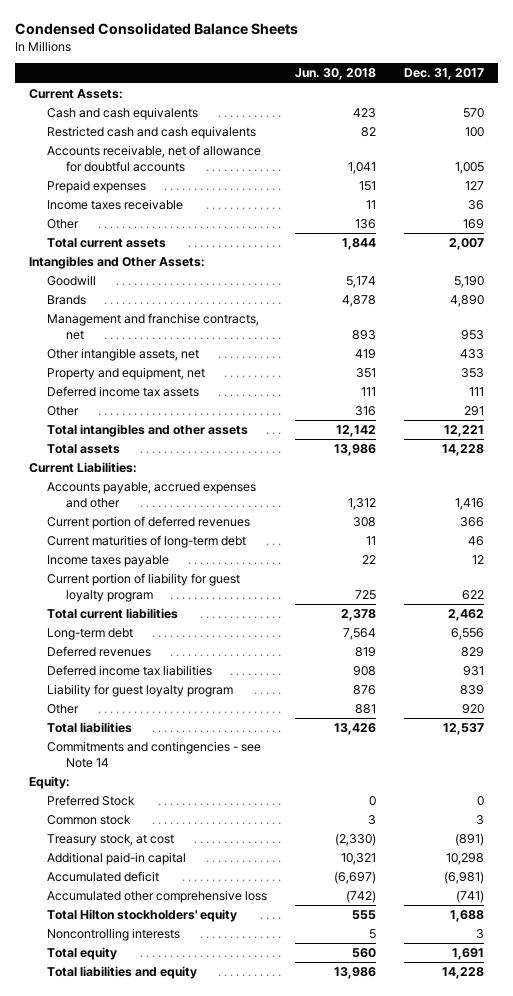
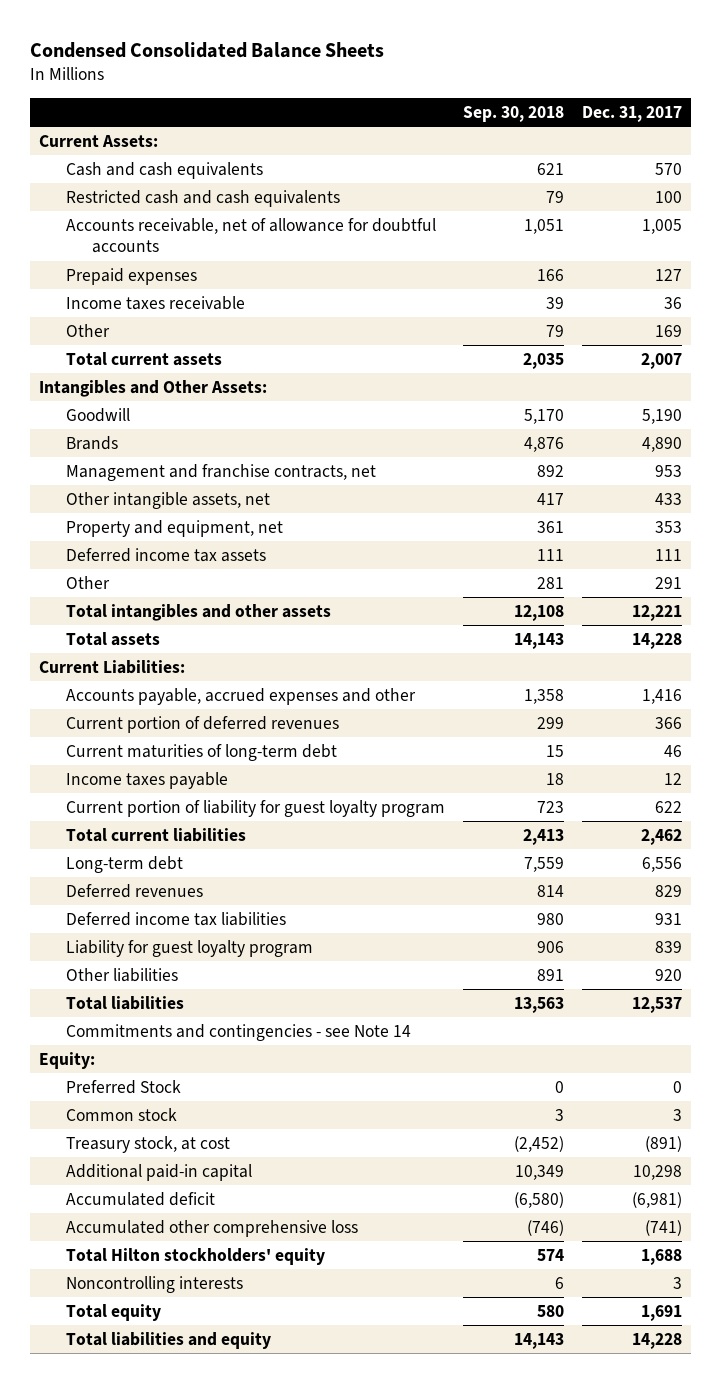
[295,68,377,81] Jun. 30, 2018 -> none
none -> [462,105,564,122] Sep. 30, 2018
[47,704,80,715] Other -> [65,967,178,982] Other liabilities

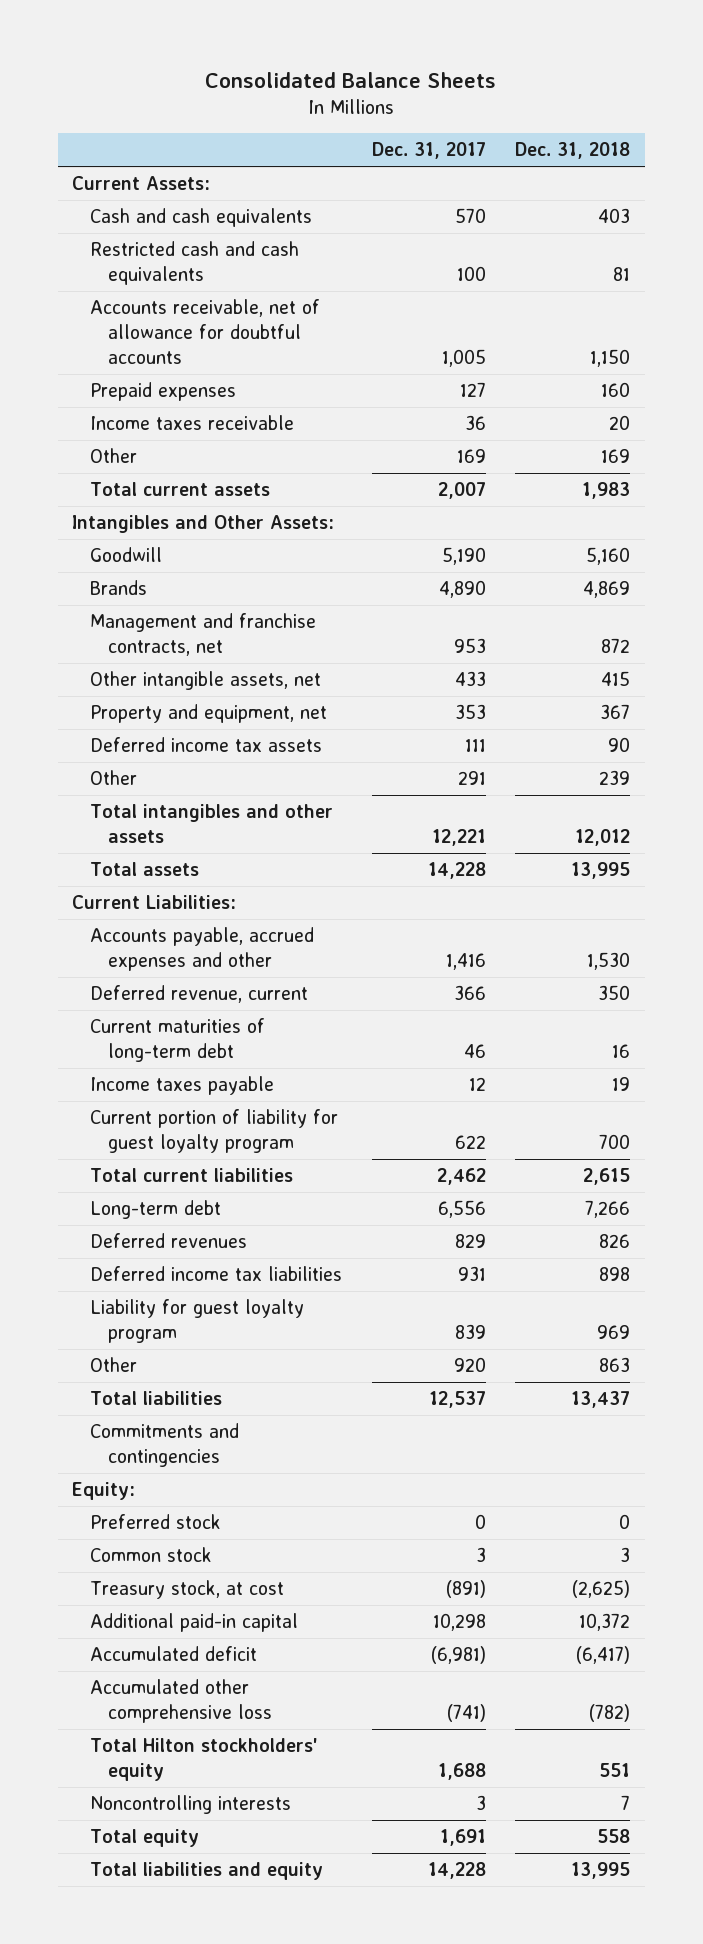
[29,41,384,58] Condensed Consolidated Balance Sheets -> [205,71,497,88] Consolidated Balance Sheets
[462,105,564,122] Sep. 30, 2018 -> none
none -> [515,142,631,160] Dec. 31, 2018
[65,715,339,733] Current portion of deferred revenues -> [90,985,309,1004] Deferred revenue, current
[65,967,178,982] Other liabilities -> [90,1357,138,1373] Other
[65,1023,411,1041] Commitments and contingencies - see Note 14 -> [90,1423,240,1467] Commitments and contingencies
[65,1079,181,1094] Preferred Stock -> [90,1514,222,1530] Preferred stock

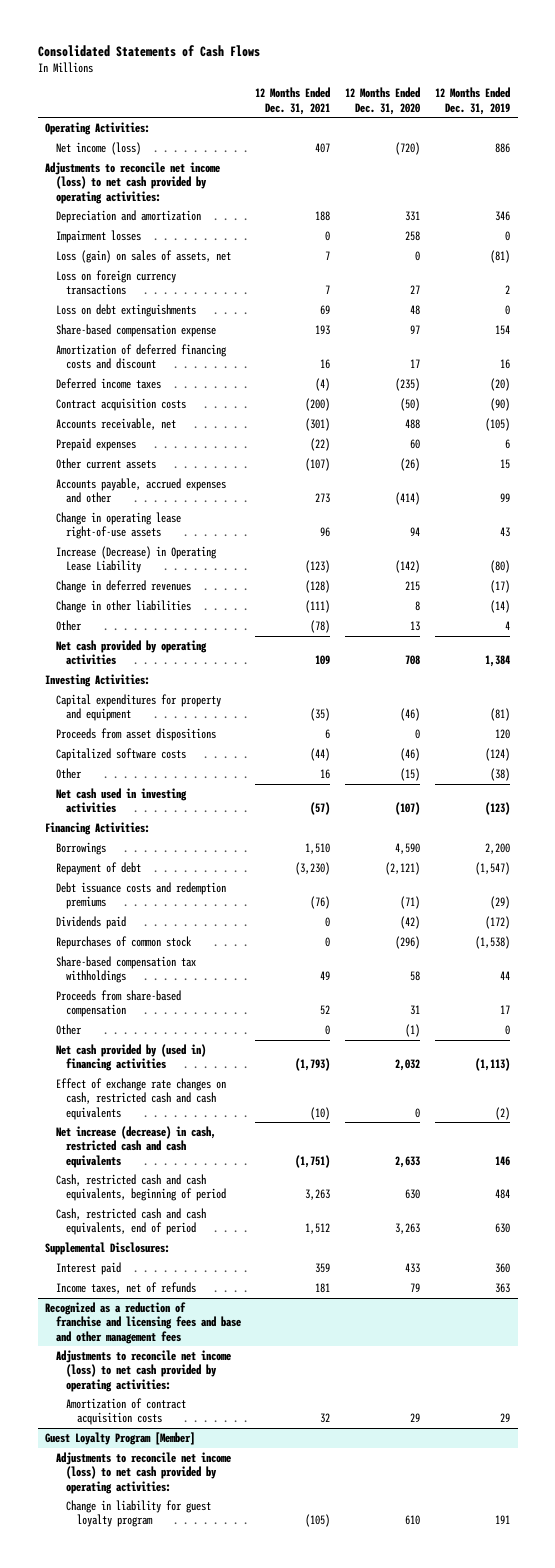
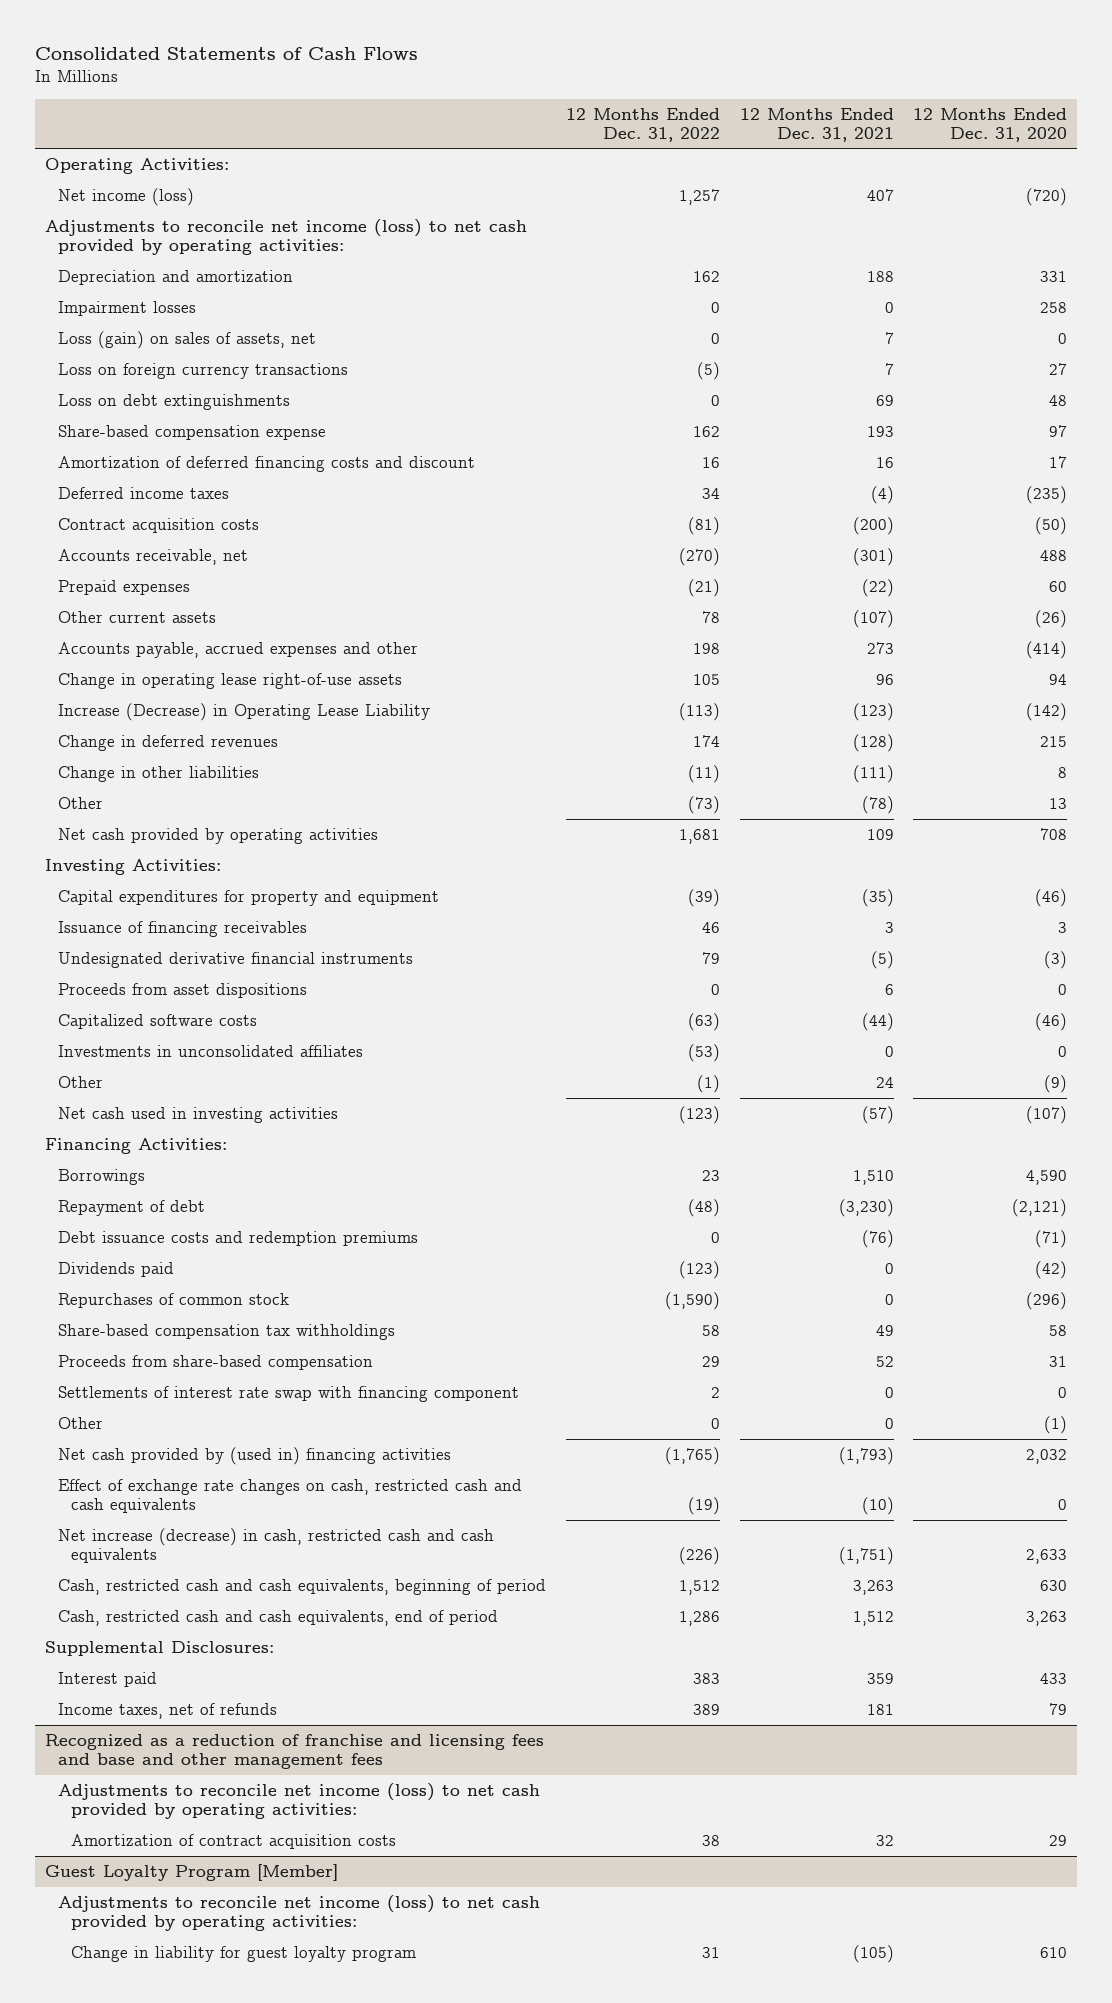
[435,87,511,115] 12 Months Ended Dec. 31, 2019 -> none
none -> [565,107,720,142] 12 Months Ended Dec. 31, 2022
none -> [57,920,307,937] Issuance of financing receivables
none -> [57,951,413,968] Undesignated derivative financial instruments
none -> [57,1044,363,1057] Investments in unconsolidated affiliates
[320,768,331,779] 16 -> [875,1076,894,1088] 24
[400,767,421,781] (15) -> [1044,1074,1068,1093] (9)
none -> [57,1385,519,1402] Settlements of interest rate swap with financing component

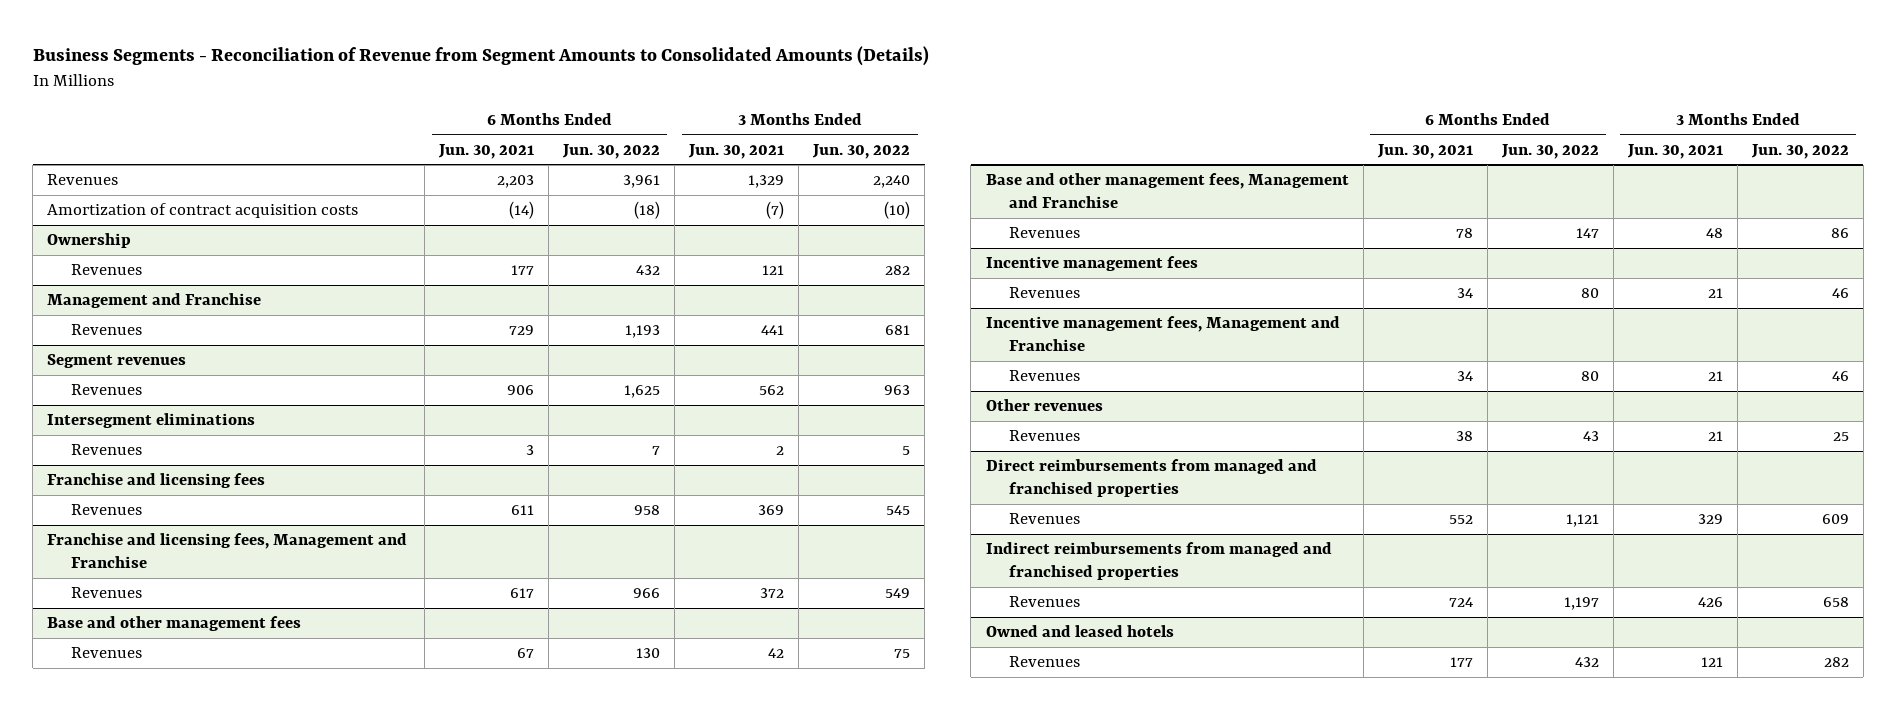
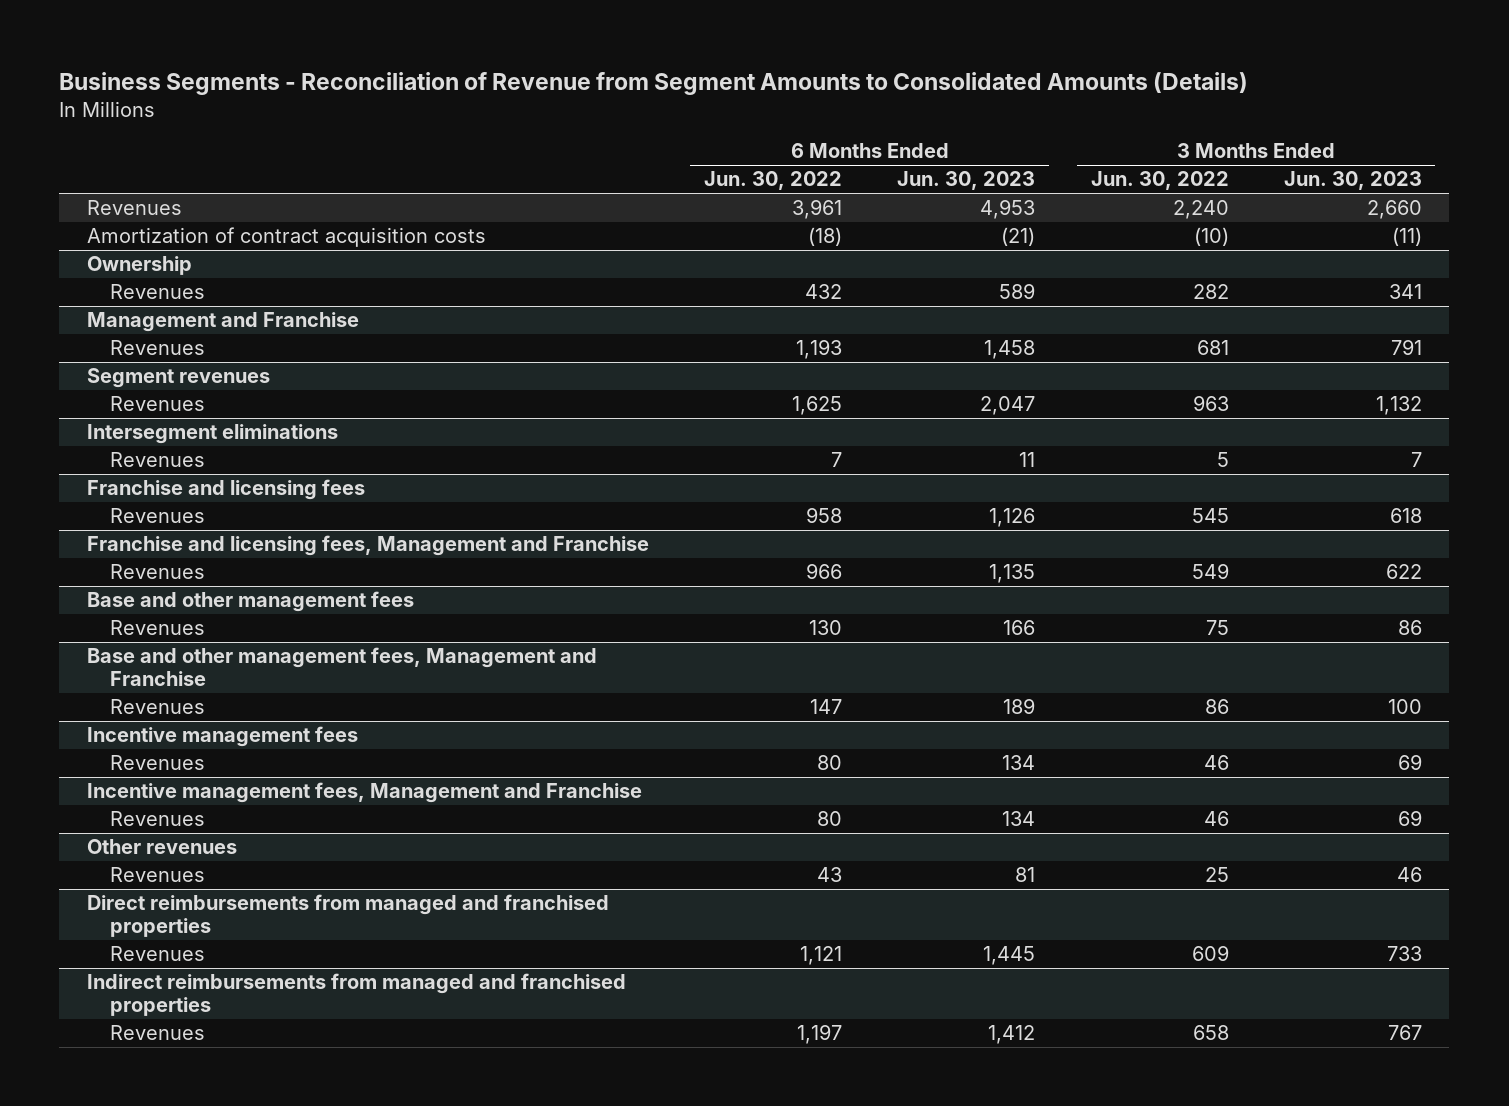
[438,143,535,159] Jun. 30, 2021 -> none
[688,143,785,159] Jun. 30, 2021 -> none
none -> [897,171,1036,191] Jun. 30, 2023
none -> [1283,171,1422,191] Jun. 30, 2023
[985,625,1174,638] Owned and leased hotels -> none
[1009,656,1081,668] Revenues -> none

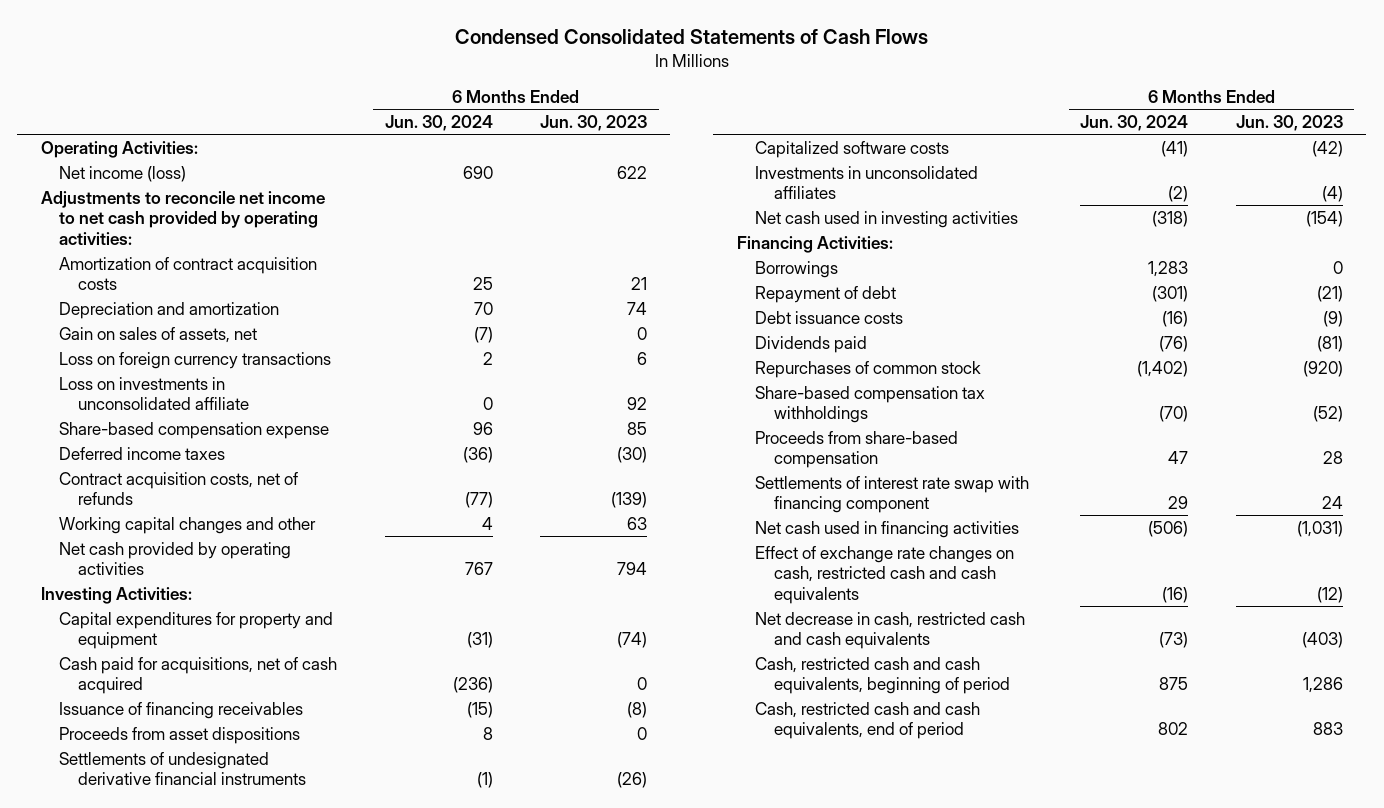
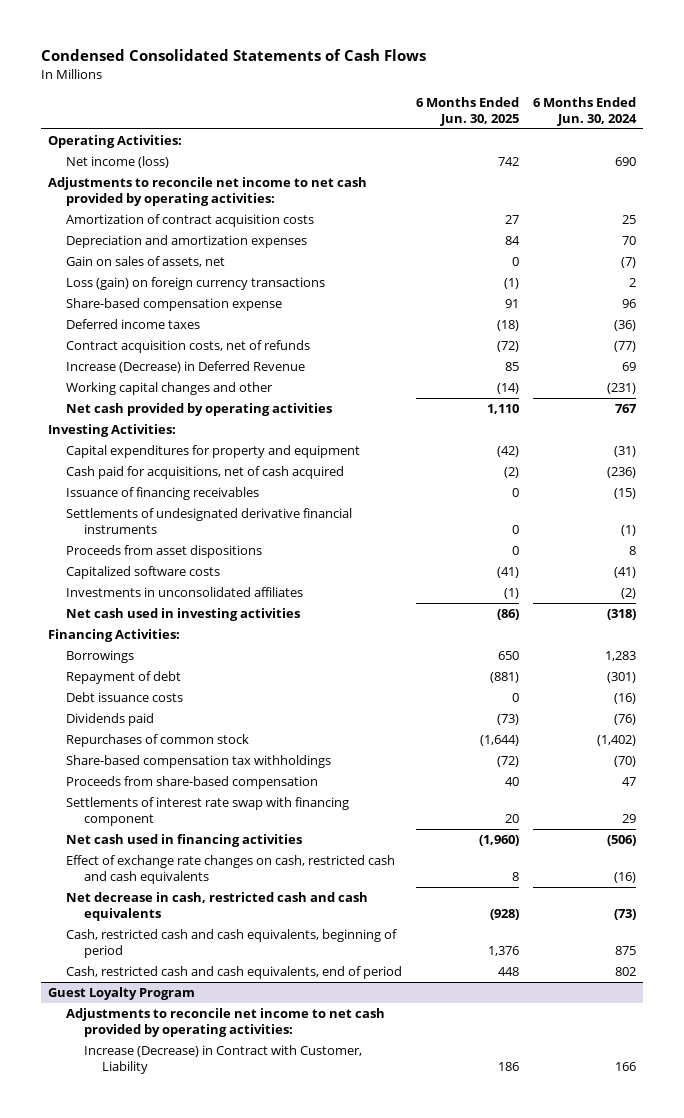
[539,115,647,132] Jun. 30, 2023 -> none
none -> [415,96,519,127] 6 Months Ended Jun. 30, 2025
[59,301,280,319] Depreciation and amortization -> [66,234,308,248] Depreciation and amortization expenses
[59,376,249,411] Loss on investments in unconsolidated affiliate -> none
[59,351,332,369] Loss on foreign currency transactions -> [66,276,326,290] Loss (gain) on foreign currency transactions
none -> [66,360,306,373] Increase (Decrease) in Deferred Revenue
[481,516,493,530] 4 -> [606,382,636,394] (231)
[59,726,301,744] Proceeds from asset dispositions -> [66,544,263,558] Proceeds from asset dispositions
none -> [48,986,196,1000] Guest Loyalty Program
none -> [66,1007,386,1038] Adjustments to reconcile net income to net cash provided by operating activities:
none -> [84,1044,363,1075] Increase (Decrease) in Contract with Customer, Liability

